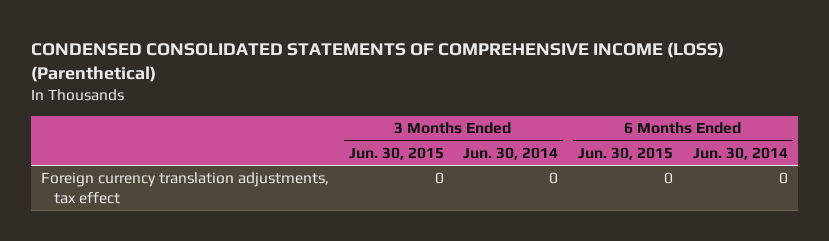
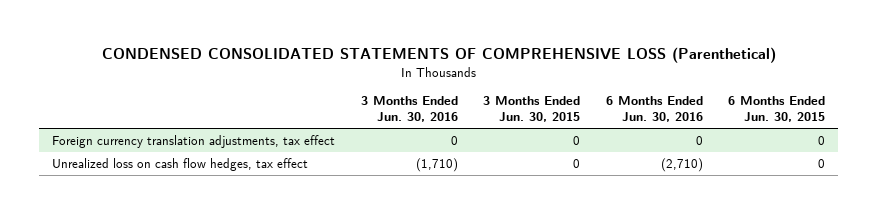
[30,41,724,83] CONDENSED CONSOLIDATED STATEMENTS OF COMPREHENSIVE INCOME (LOSS) (Parenthetical) -> [101,47,776,64] CONDENSED CONSOLIDATED STATEMENTS OF COMPREHENSIVE LOSS (Parenthetical)
[463,146,559,160] Jun. 30, 2014 -> none
[693,146,789,160] Jun. 30, 2014 -> none
none -> [360,96,458,123] 3 Months Ended Jun. 30, 2016
none -> [605,96,703,123] 6 Months Ended Jun. 30, 2016
none -> [52,157,309,171] Unrealized loss on cash flow hedges, tax effect

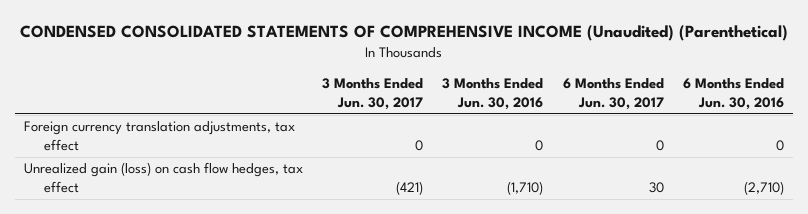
[101,47,776,64] CONDENSED CONSOLIDATED STATEMENTS OF COMPREHENSIVE LOSS (Parenthetical) -> [19,25,788,42] CONDENSED CONSOLIDATED STATEMENTS OF COMPREHENSIVE INCOME (Unaudited) (Parenthetical)
[483,96,581,123] 3 Months Ended Jun. 30, 2015 -> none
[728,96,826,123] 6 Months Ended Jun. 30, 2015 -> none
none -> [322,78,424,110] 3 Months Ended Jun. 30, 2017
none -> [562,78,664,110] 6 Months Ended Jun. 30, 2017
[52,157,309,171] Unrealized loss on cash flow hedges, tax effect -> [24,162,304,193] Unrealized gain (loss) on cash flow hedges, tax effect

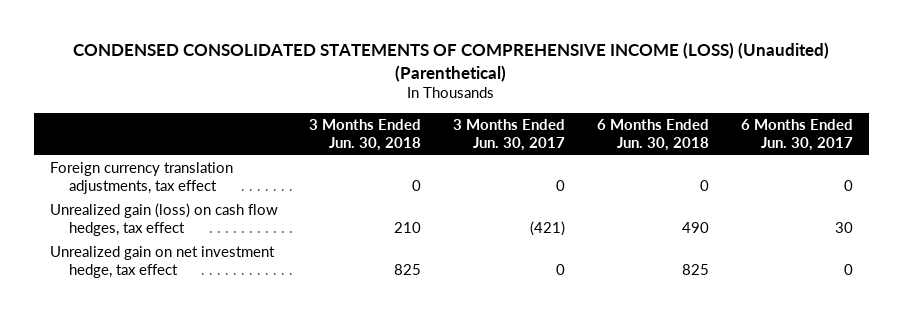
[19,25,788,42] CONDENSED CONSOLIDATED STATEMENTS OF COMPREHENSIVE INCOME (Unaudited) (Parenthetical) -> [73,42,830,82] CONDENSED CONSOLIDATED STATEMENTS OF COMPREHENSIVE INCOME (LOSS) (Unaudited) (Parenthetical)
[442,78,544,110] 3 Months Ended Jun. 30, 2016 -> none
[682,78,784,110] 6 Months Ended Jun. 30, 2016 -> none
none -> [309,118,422,151] 3 Months Ended Jun. 30, 2018
none -> [597,118,710,151] 6 Months Ended Jun. 30, 2018
none -> [49,246,275,279] Unrealized gain on net investment hedge, tax effect

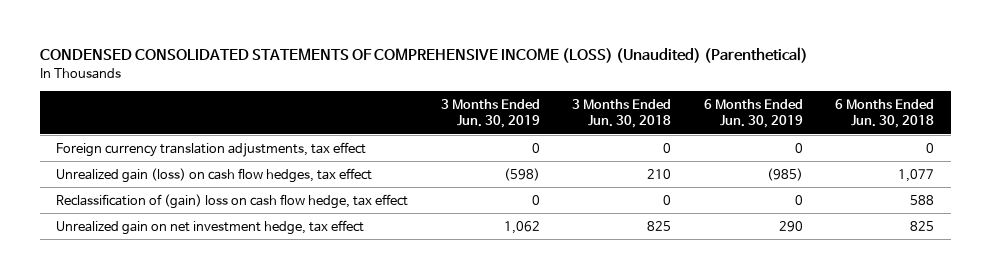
[453,118,566,151] 3 Months Ended Jun. 30, 2017 -> none
[740,118,853,151] 6 Months Ended Jun. 30, 2017 -> none
none -> [440,98,540,129] 3 Months Ended Jun. 30, 2019
none -> [703,98,803,129] 6 Months Ended Jun. 30, 2019
[682,222,710,234] 490 -> [898,168,935,182] 1,077
none -> [56,193,409,209] Reclassification of (gain) loss on cash flow hedge, tax effect

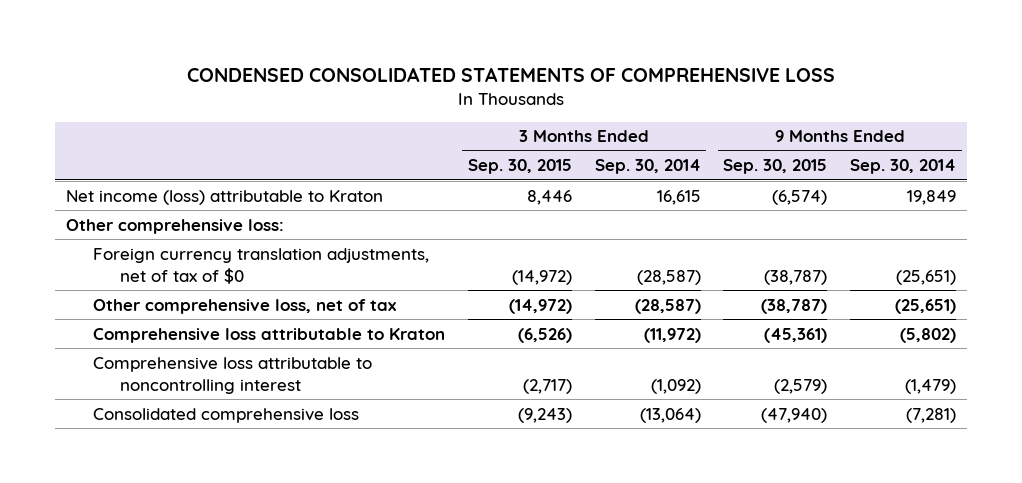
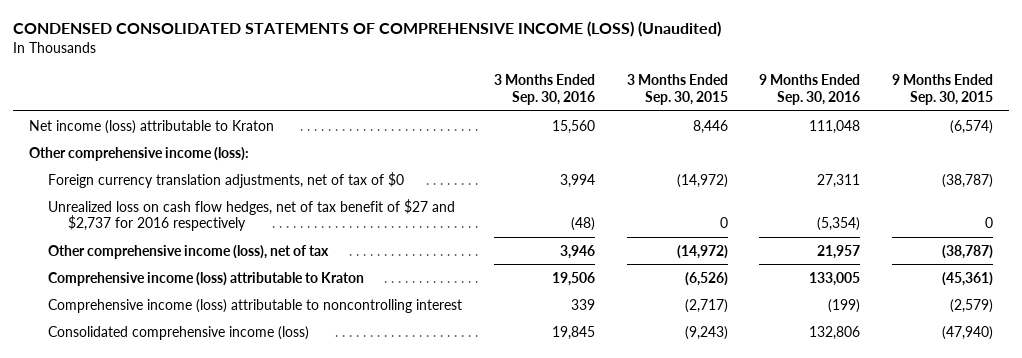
[187,66,836,82] CONDENSED CONSOLIDATED STATEMENTS OF COMPREHENSIVE LOSS -> [13,21,722,38] CONDENSED CONSOLIDATED STATEMENTS OF COMPREHENSIVE INCOME (LOSS) (Unaudited)
[594,159,701,175] Sep. 30, 2014 -> none
[849,159,956,175] Sep. 30, 2014 -> none
none -> [494,74,596,105] 3 Months Ended Sep. 30, 2016
none -> [759,74,861,105] 9 Months Ended Sep. 30, 2016
[66,218,285,234] Other comprehensive loss: -> [28,146,249,161] Other comprehensive income (loss):
none -> [48,198,456,232] Unrealized loss on cash flow hedges, net of tax benefit of $27 and $2,737 for 2016 respectively
[93,298,398,314] Other comprehensive loss, net of tax -> [48,244,330,259] Other comprehensive income (loss), net of tax
[93,327,446,343] Comprehensive loss attributable to Kraton -> [48,271,365,286] Comprehensive income (loss) attributable to Kraton
[93,356,373,394] Comprehensive loss attributable to noncontrolling interest -> [48,298,463,313] Comprehensive income (loss) attributable to noncontrolling interest
[93,407,360,423] Consolidated comprehensive loss -> [48,325,310,340] Consolidated comprehensive income (loss)

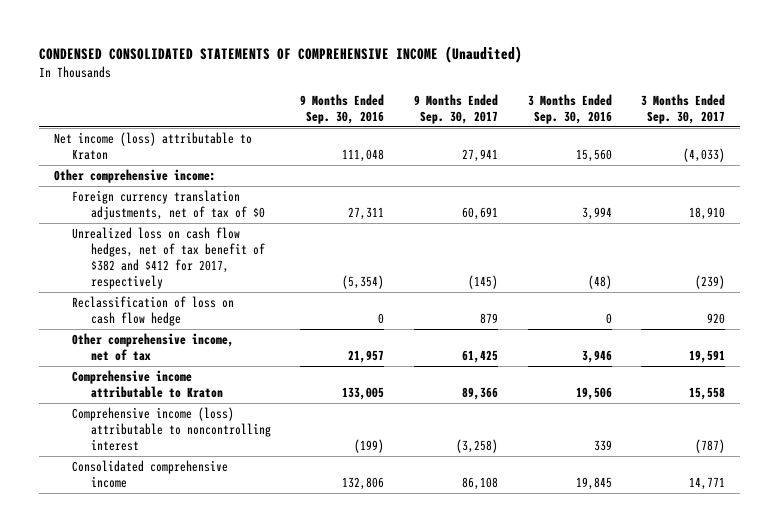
[13,21,722,38] CONDENSED CONSOLIDATED STATEMENTS OF COMPREHENSIVE INCOME (LOSS) (Unaudited) -> [39,46,523,64] CONDENSED CONSOLIDATED STATEMENTS OF COMPREHENSIVE INCOME (Unaudited)
[626,74,728,105] 3 Months Ended Sep. 30, 2015 -> none
[892,74,994,105] 9 Months Ended Sep. 30, 2015 -> none
none -> [413,93,498,124] 9 Months Ended Sep. 30, 2017
none -> [641,93,726,124] 3 Months Ended Sep. 30, 2017
[28,146,249,161] Other comprehensive income (loss): -> [54,169,217,184] Other comprehensive income:
[48,198,456,232] Unrealized loss on cash flow hedges, net of tax benefit of $27 and $2,737 for 2016 respectively -> [72,227,265,289] Unrealized loss on cash flow hedges, net of tax benefit of $382 and $412 for 2017, respectively
none -> [72,296,235,327] Reclassification of loss on cash flow hedge
[48,244,330,259] Other comprehensive income (loss), net of tax -> [72,333,235,362] Other comprehensive income, net of tax
[48,271,365,286] Comprehensive income (loss) attributable to Kraton -> [72,370,223,399] Comprehensive income attributable to Kraton
[48,325,310,340] Consolidated comprehensive income (loss) -> [72,460,229,489] Consolidated comprehensive income

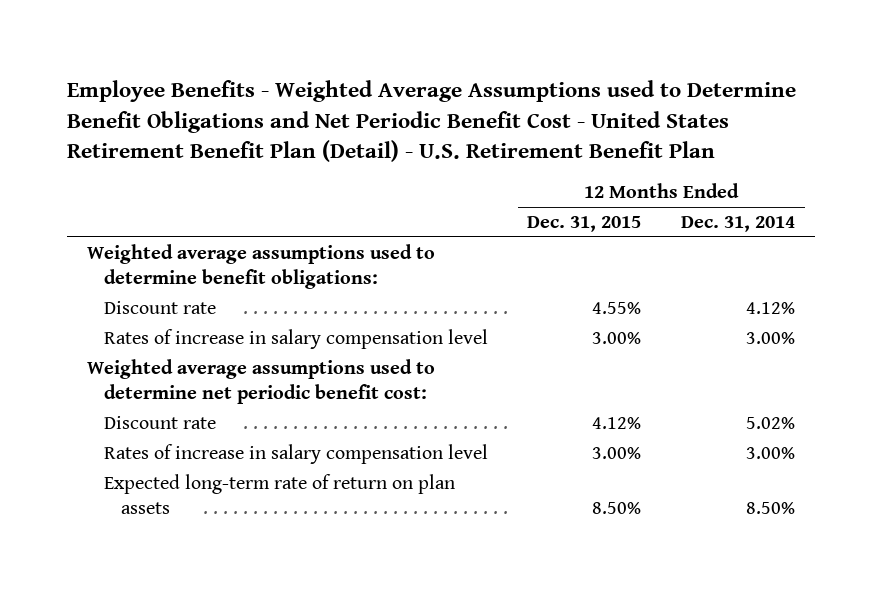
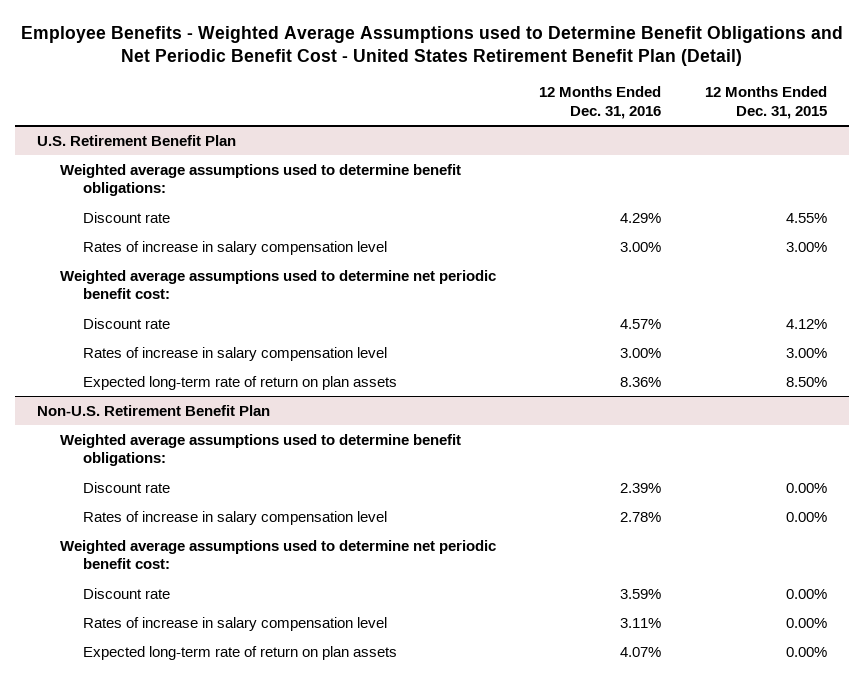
[67,80,797,162] Employee Benefits - Weighted Average Assumptions used to Determine Benefit Obligations and Net Periodic Benefit Cost - United States Retirement Benefit Plan (Detail) - U.S. Retirement Benefit Plan -> [20,25,843,67] Employee Benefits - Weighted Average Assumptions used to Determine Benefit Obligations and Net Periodic Benefit Cost - United States Retirement Benefit Plan (Detail)
[680,215,795,232] Dec. 31, 2014 -> none
none -> [539,86,662,119] 12 Months Ended Dec. 31, 2016
none -> [36,134,236,146] U.S. Retirement Benefit Plan
none -> [36,404,270,416] Non-U.S. Retirement Benefit Plan
none -> [59,433,461,467] Weighted average assumptions used to determine benefit obligations:
none -> [82,481,170,493] Discount rate
none -> [82,510,387,525] Rates of increase in salary compensation level
none -> [59,539,496,570] Weighted average assumptions used to determine net periodic benefit cost:
none -> [82,587,170,599] Discount rate
none -> [82,616,387,631] Rates of increase in salary compensation level
none -> [82,645,397,660] Expected long-term rate of return on plan assets

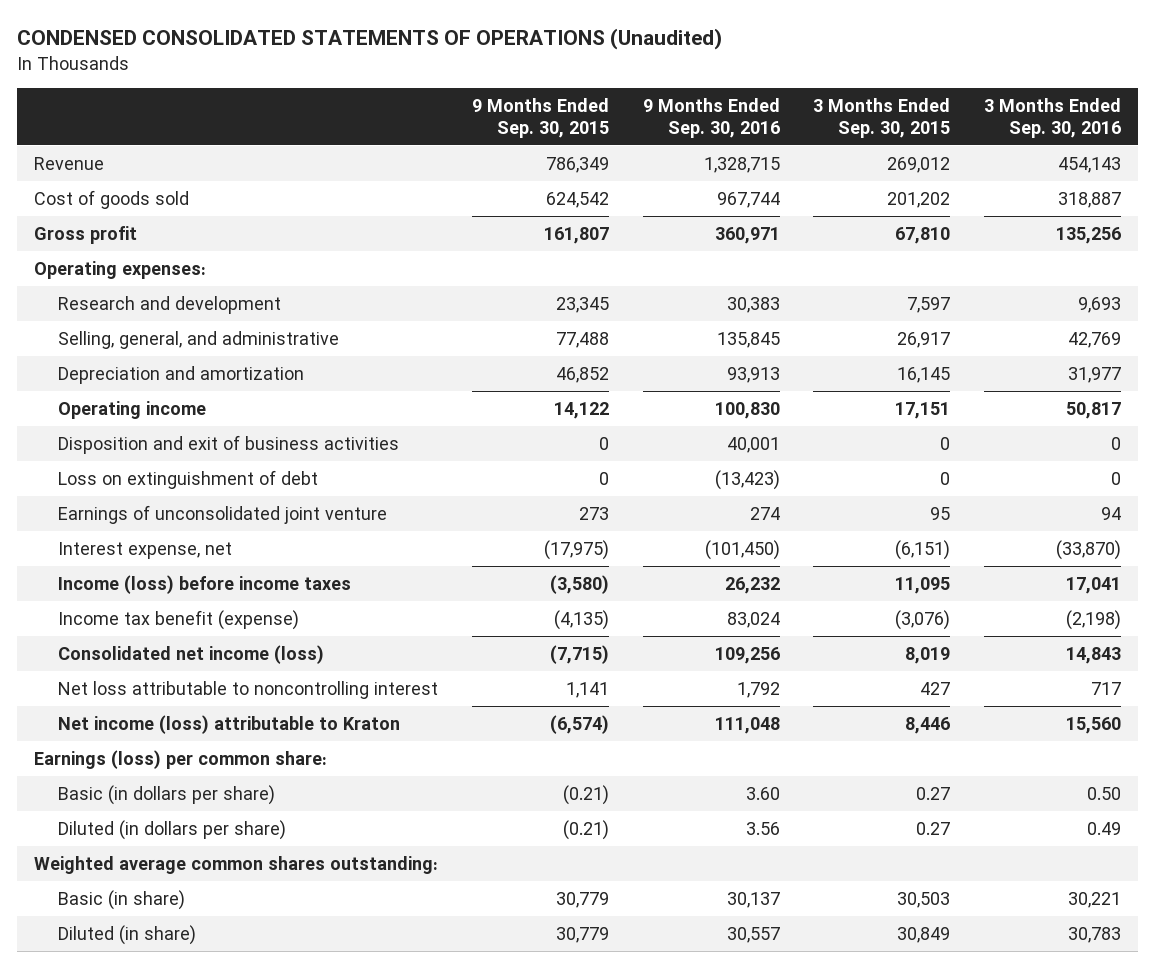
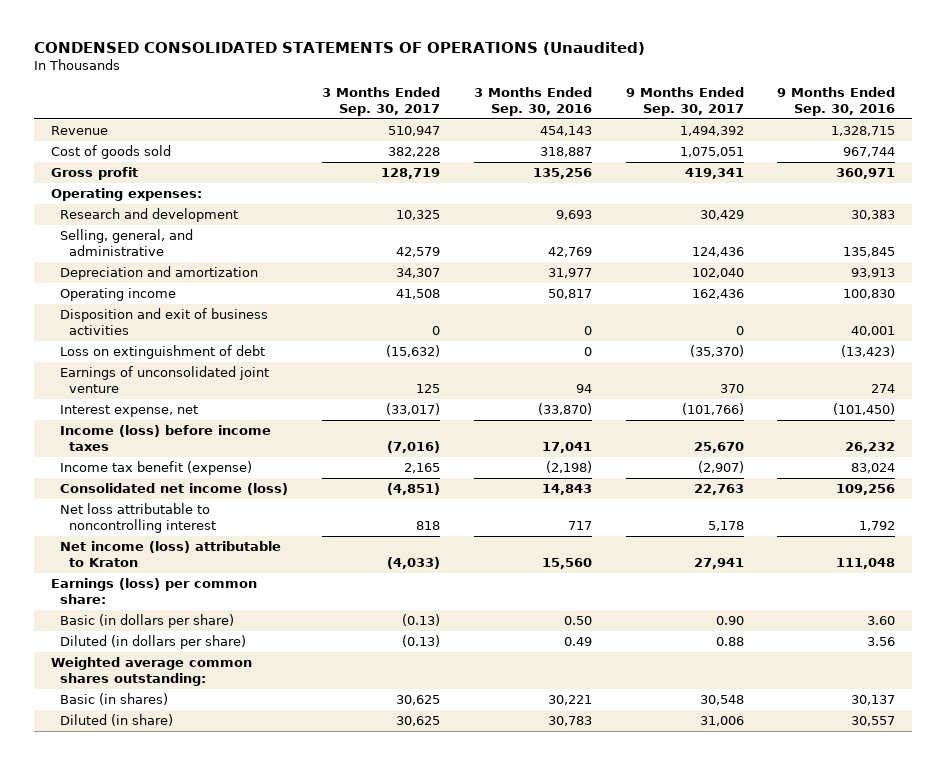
[471,98,609,138] 9 Months Ended Sep. 30, 2015 -> none
[813,98,951,138] 3 Months Ended Sep. 30, 2015 -> none
none -> [321,87,440,116] 3 Months Ended Sep. 30, 2017
none -> [625,87,744,116] 9 Months Ended Sep. 30, 2017
[57,889,185,910] Basic (in share) -> [60,693,169,706] Basic (in shares)

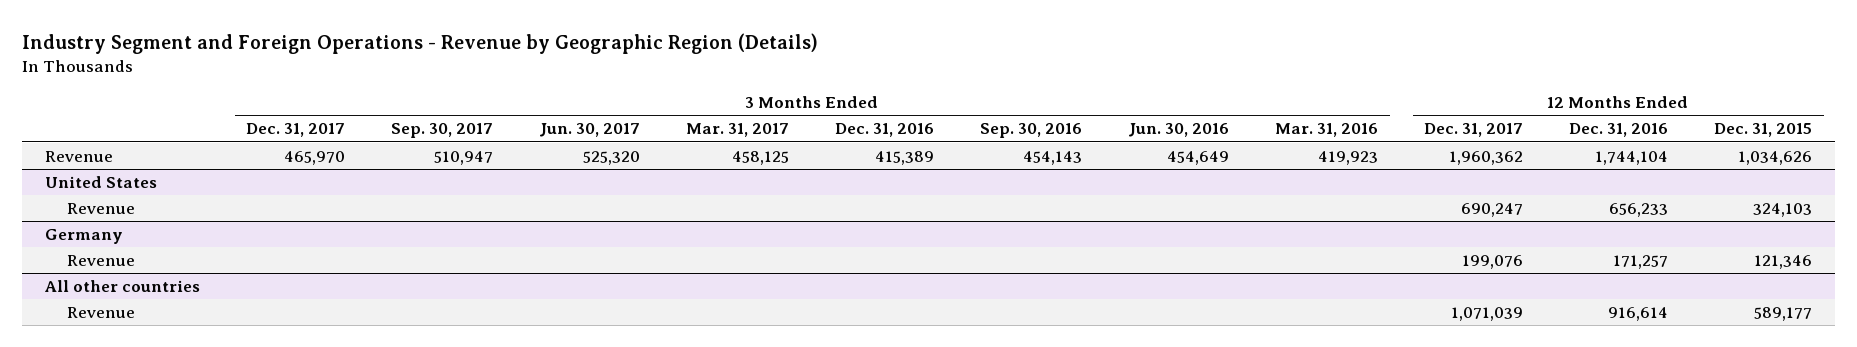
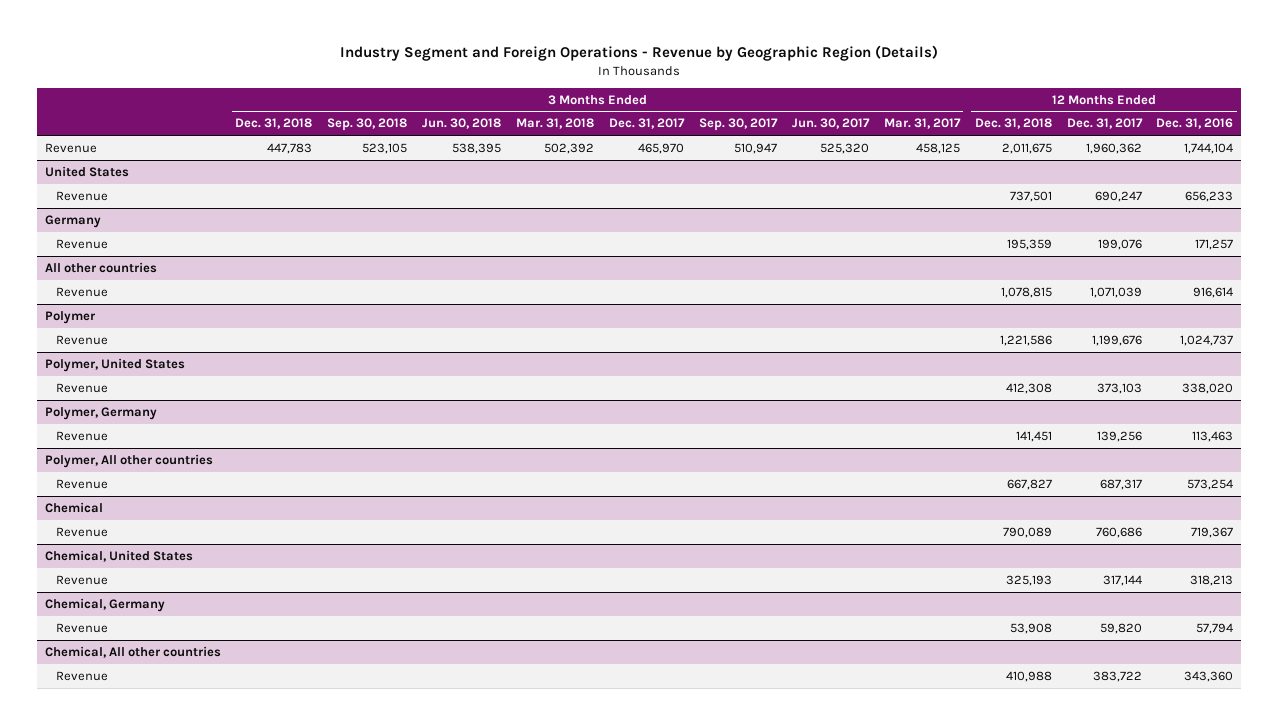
[835,123,935,138] Dec. 31, 2016 -> none
[980,123,1083,139] Sep. 30, 2016 -> none
[1128,123,1230,138] Jun. 30, 2016 -> none
[1275,123,1379,138] Mar. 31, 2016 -> none
[1714,123,1813,138] Dec. 31, 2015 -> none
none -> [235,118,313,130] Dec. 31, 2018
none -> [327,118,408,132] Sep. 30, 2018
none -> [422,118,502,130] Jun. 30, 2018
none -> [516,118,595,130] Mar. 31, 2018
none -> [974,118,1052,130] Dec. 31, 2018
none -> [44,310,96,324] Polymer
none -> [55,334,108,345] Revenue
none -> [44,357,185,372] Polymer, United States
none -> [55,382,108,393] Revenue
none -> [44,406,157,420] Polymer, Germany
none -> [55,430,108,441] Revenue
none -> [44,453,213,468] Polymer, All other countries
none -> [55,478,108,489] Revenue
none -> [44,501,103,513] Chemical
none -> [55,526,108,537] Revenue
none -> [44,549,193,562] Chemical, United States
none -> [55,574,108,585] Revenue
none -> [44,597,165,612] Chemical, Germany
none -> [55,622,108,633] Revenue
none -> [44,645,221,658] Chemical, All other countries
none -> [55,670,108,681] Revenue

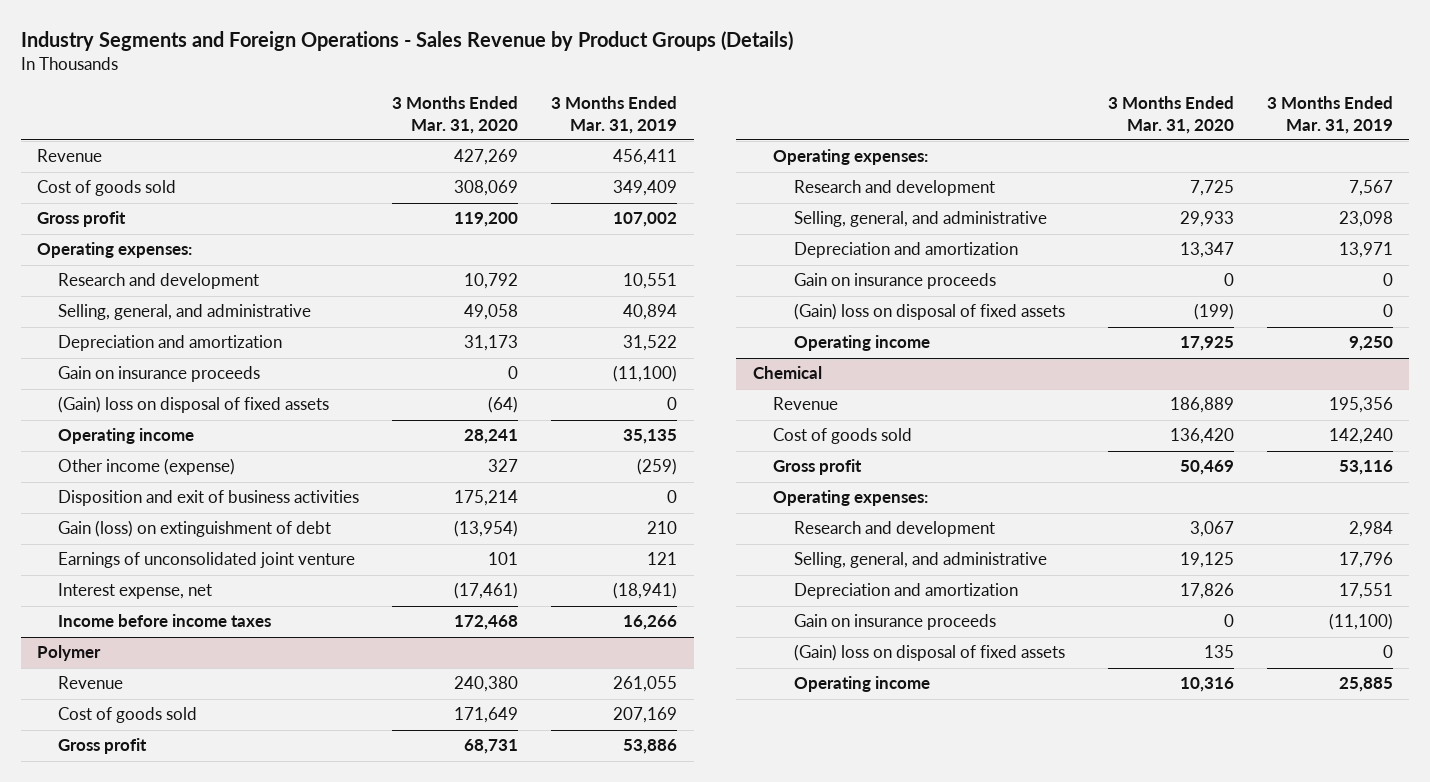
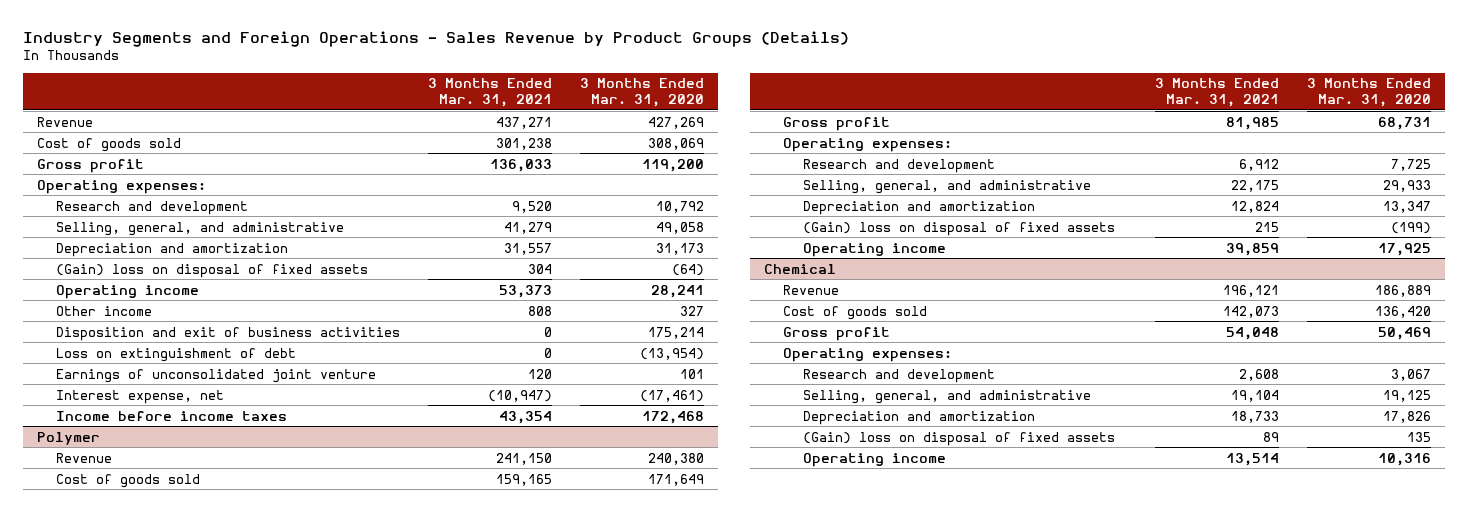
[551,95,678,134] 3 Months Ended Mar. 31, 2019 -> none
none -> [427,78,552,108] 3 Months Ended Mar. 31, 2021
[57,366,260,383] Gain on insurance proceeds -> none
[57,458,235,476] Other income (expense) -> [56,305,153,316] Other income
[57,520,331,538] Gain (loss) on extinguishment of debt -> [56,347,297,362] Loss on extinguishment of debt
[793,273,996,290] Gain on insurance proceeds -> none
[793,614,996,631] Gain on insurance proceeds -> none

